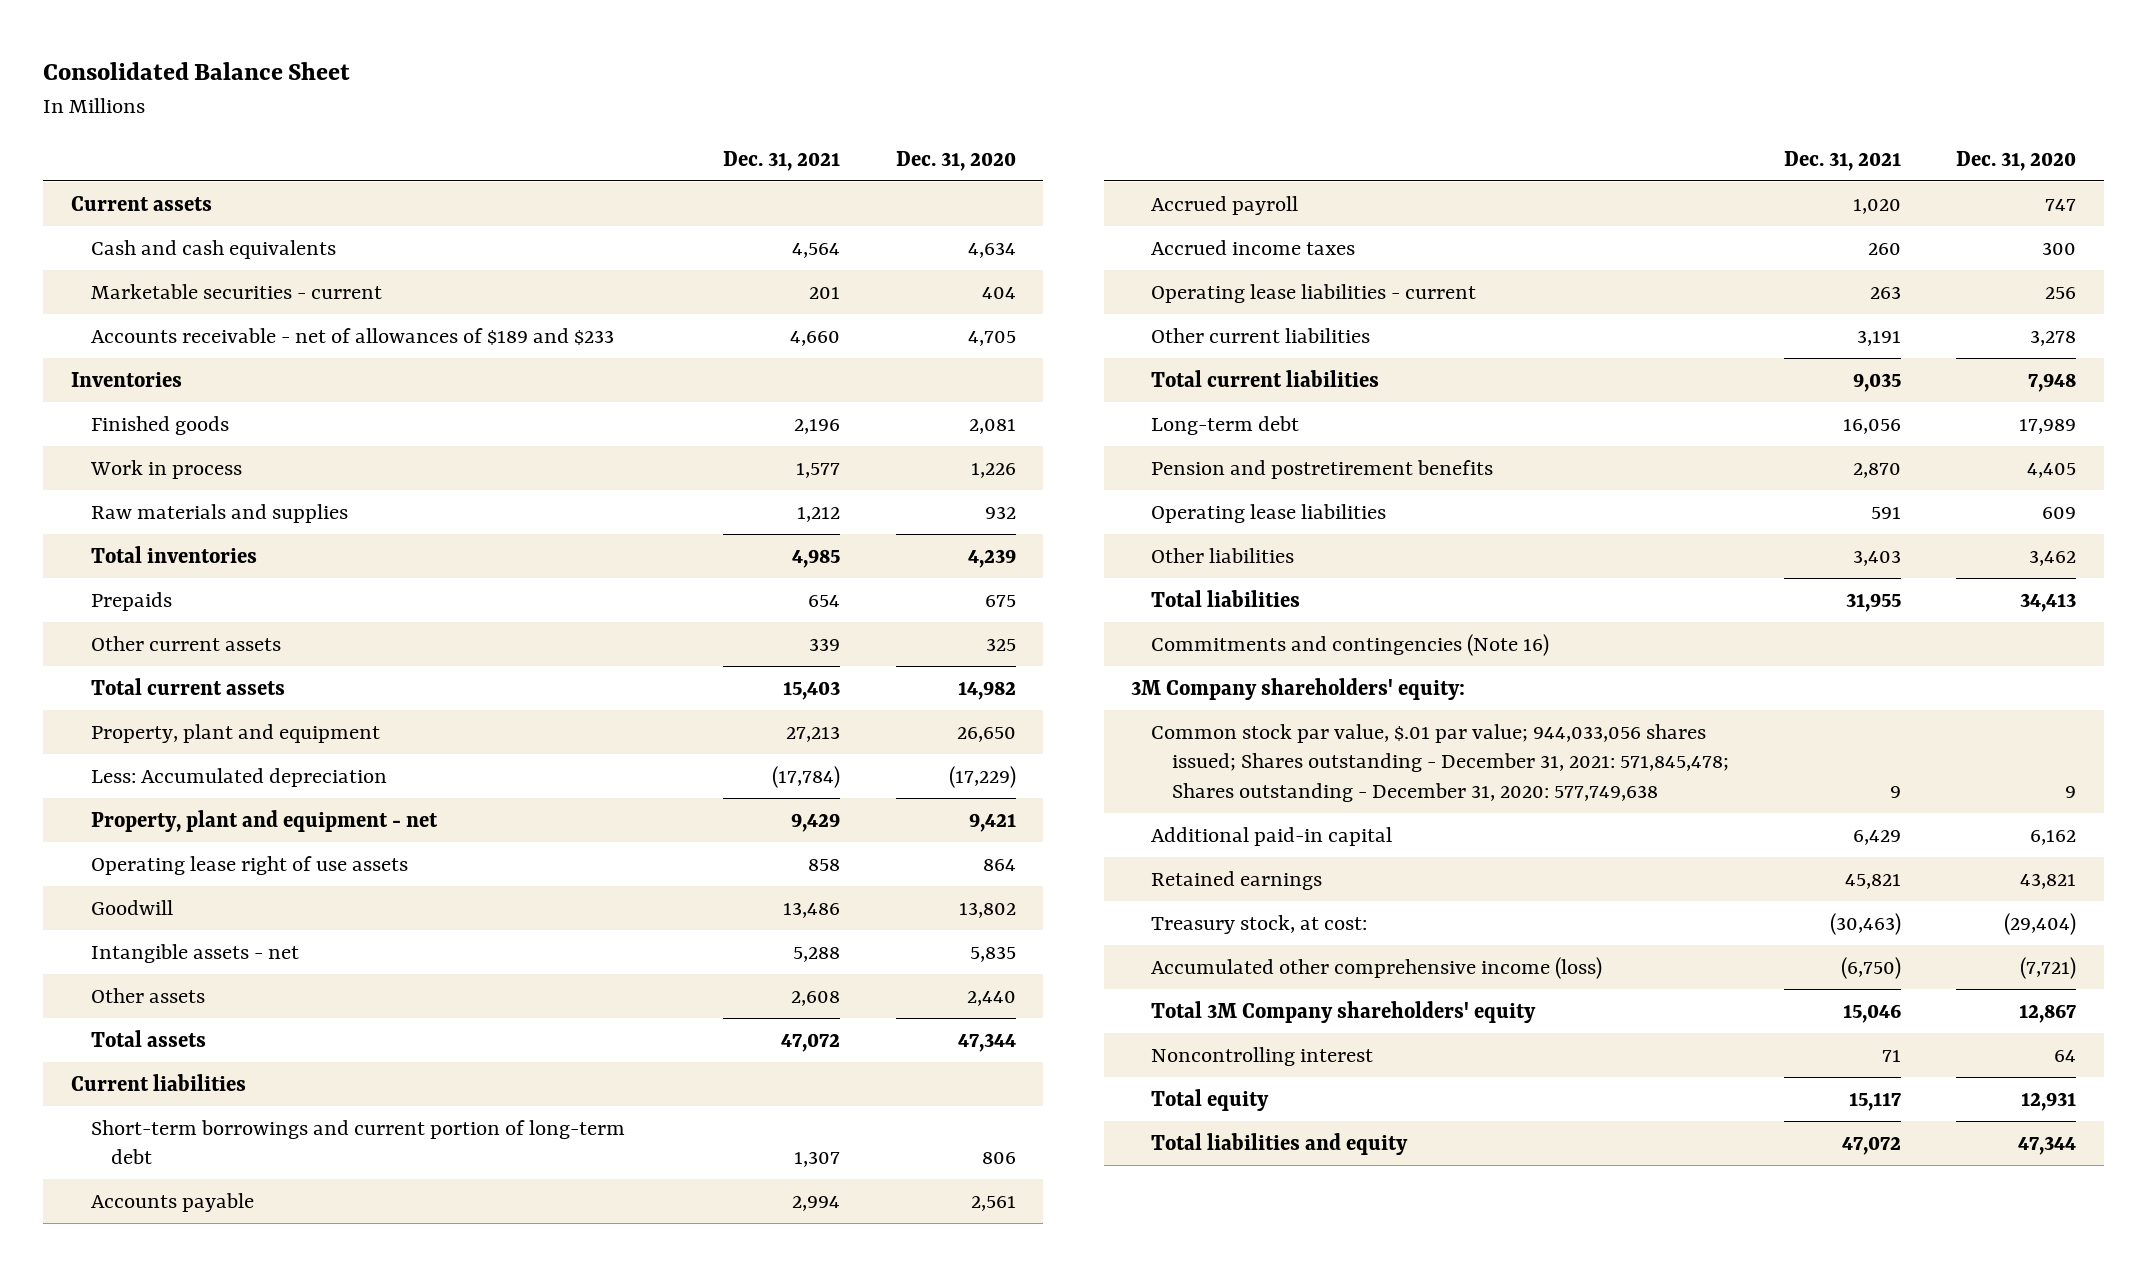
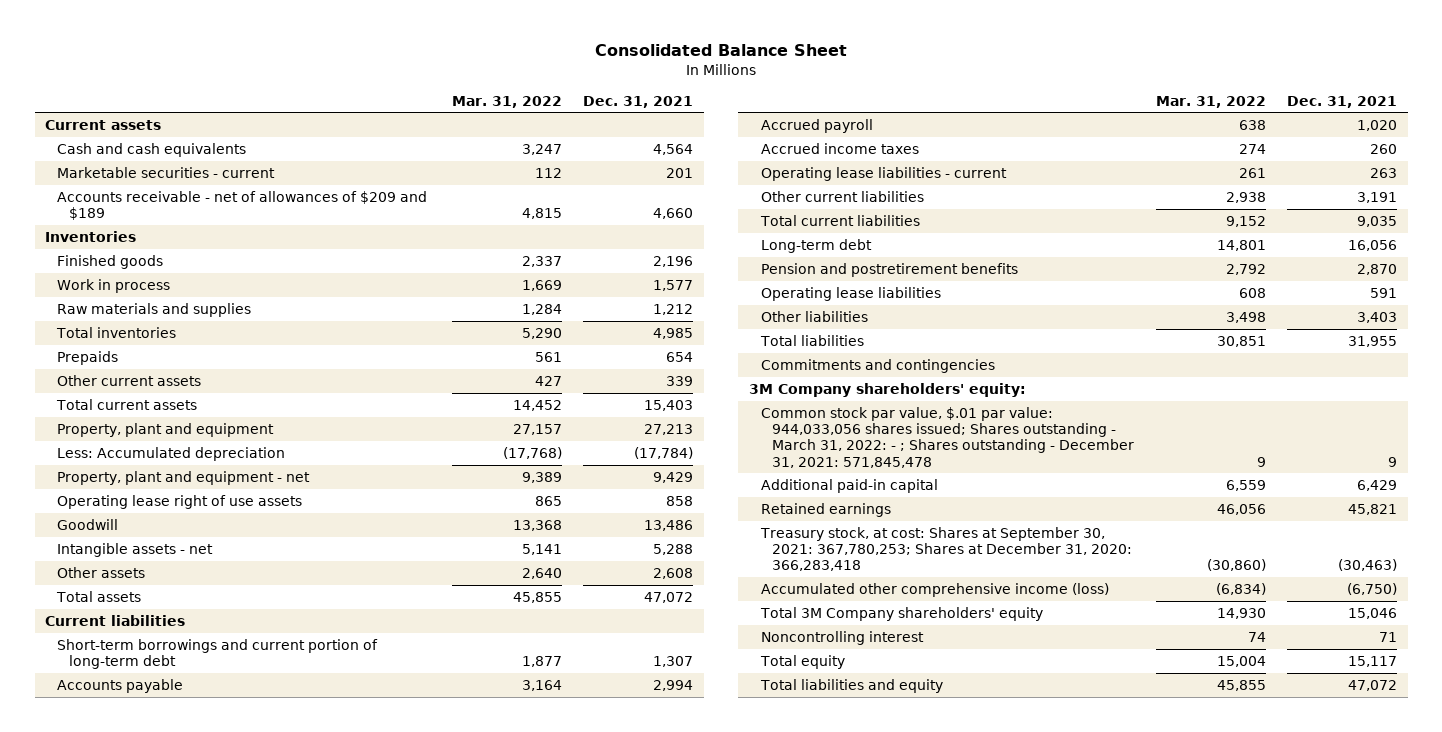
[895,150,1016,171] Dec. 31, 2020 -> none
none -> [451,95,562,108] Mar. 31, 2022
[90,327,614,345] Accounts receivable - net of allowances of $189 and $233 -> [57,190,428,221] Accounts receivable - net of allowances of $209 and $189
[1151,633,1550,656] Commitments and contingencies (Note 16) -> [760,358,995,373] Commitments and contingencies
[1151,723,1729,802] Common stock par value, $.01 par value; 944,033,056 shares issued; Shares outstanding - December 31, 2021: 571,845,478; Shares outstanding - December 31, 2020: 577,749,638 -> [760,406,1135,468] Common stock par value, $.01 par value: 944,033,056 shares issued; Shares outstanding - March 31, 2022: - ; Shares outstanding - December 31, 2021: 571,845,478
[1151,914,1368,934] Treasury stock, at cost: -> [759,526,1133,572] Treasury stock, at cost: Shares at September 30, 2021: 367,780,253; Shares at December 31, 2020: 366,283,418

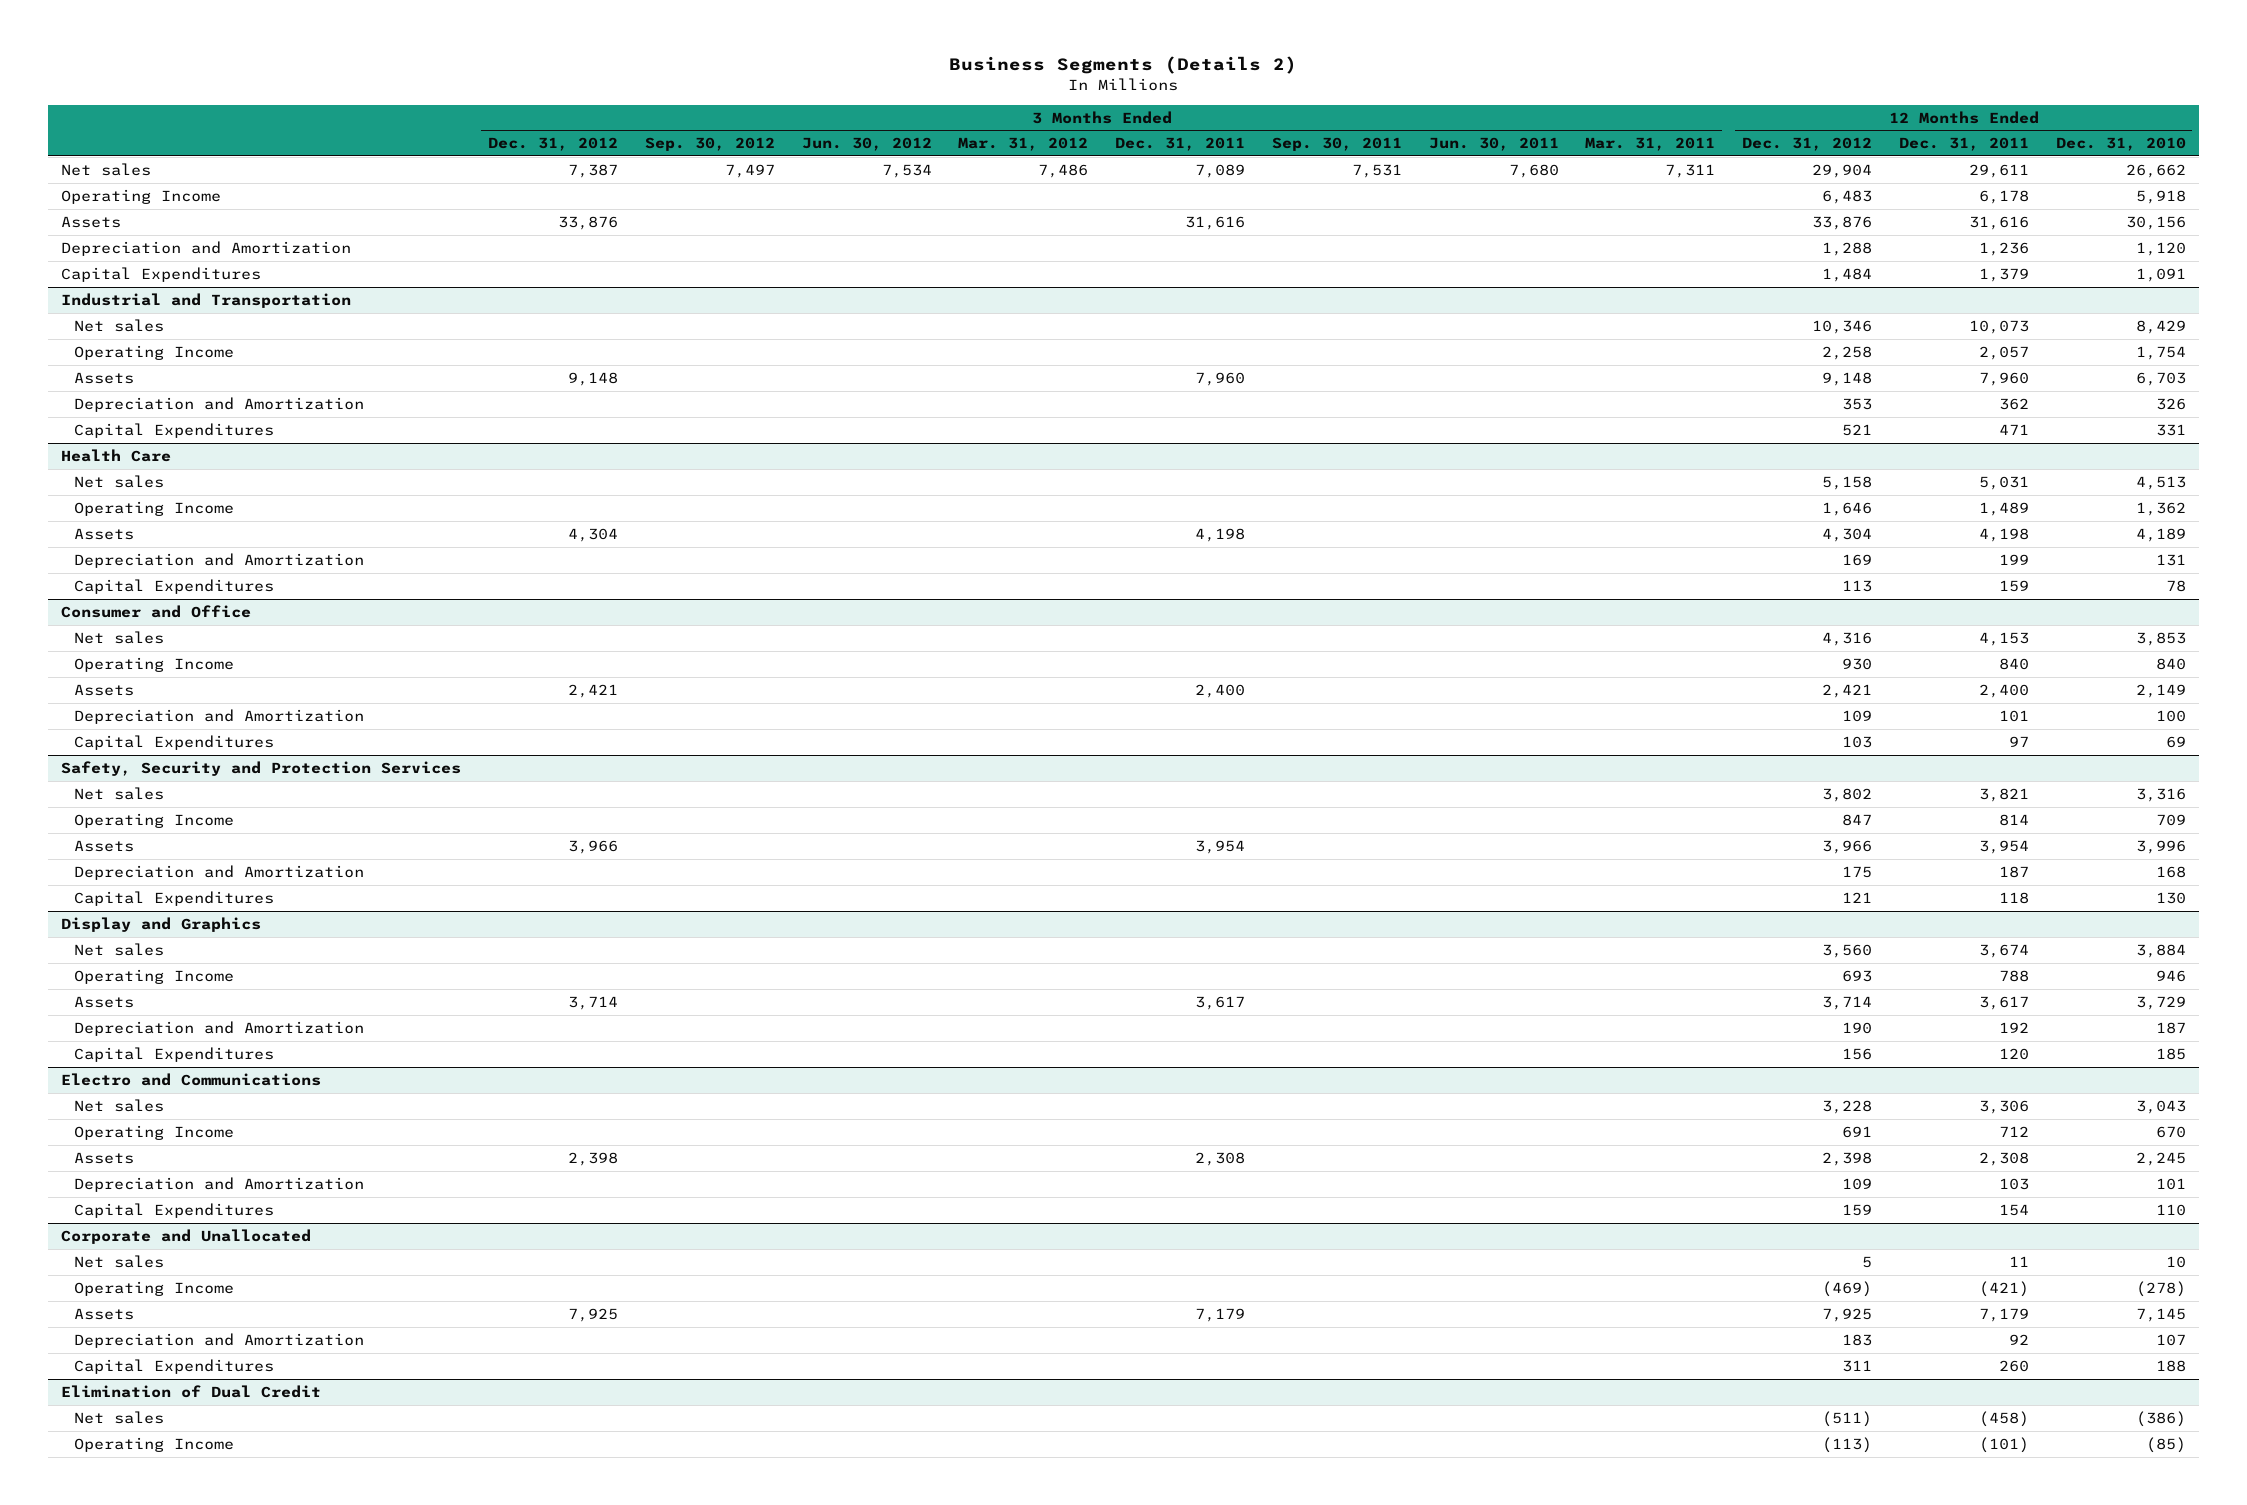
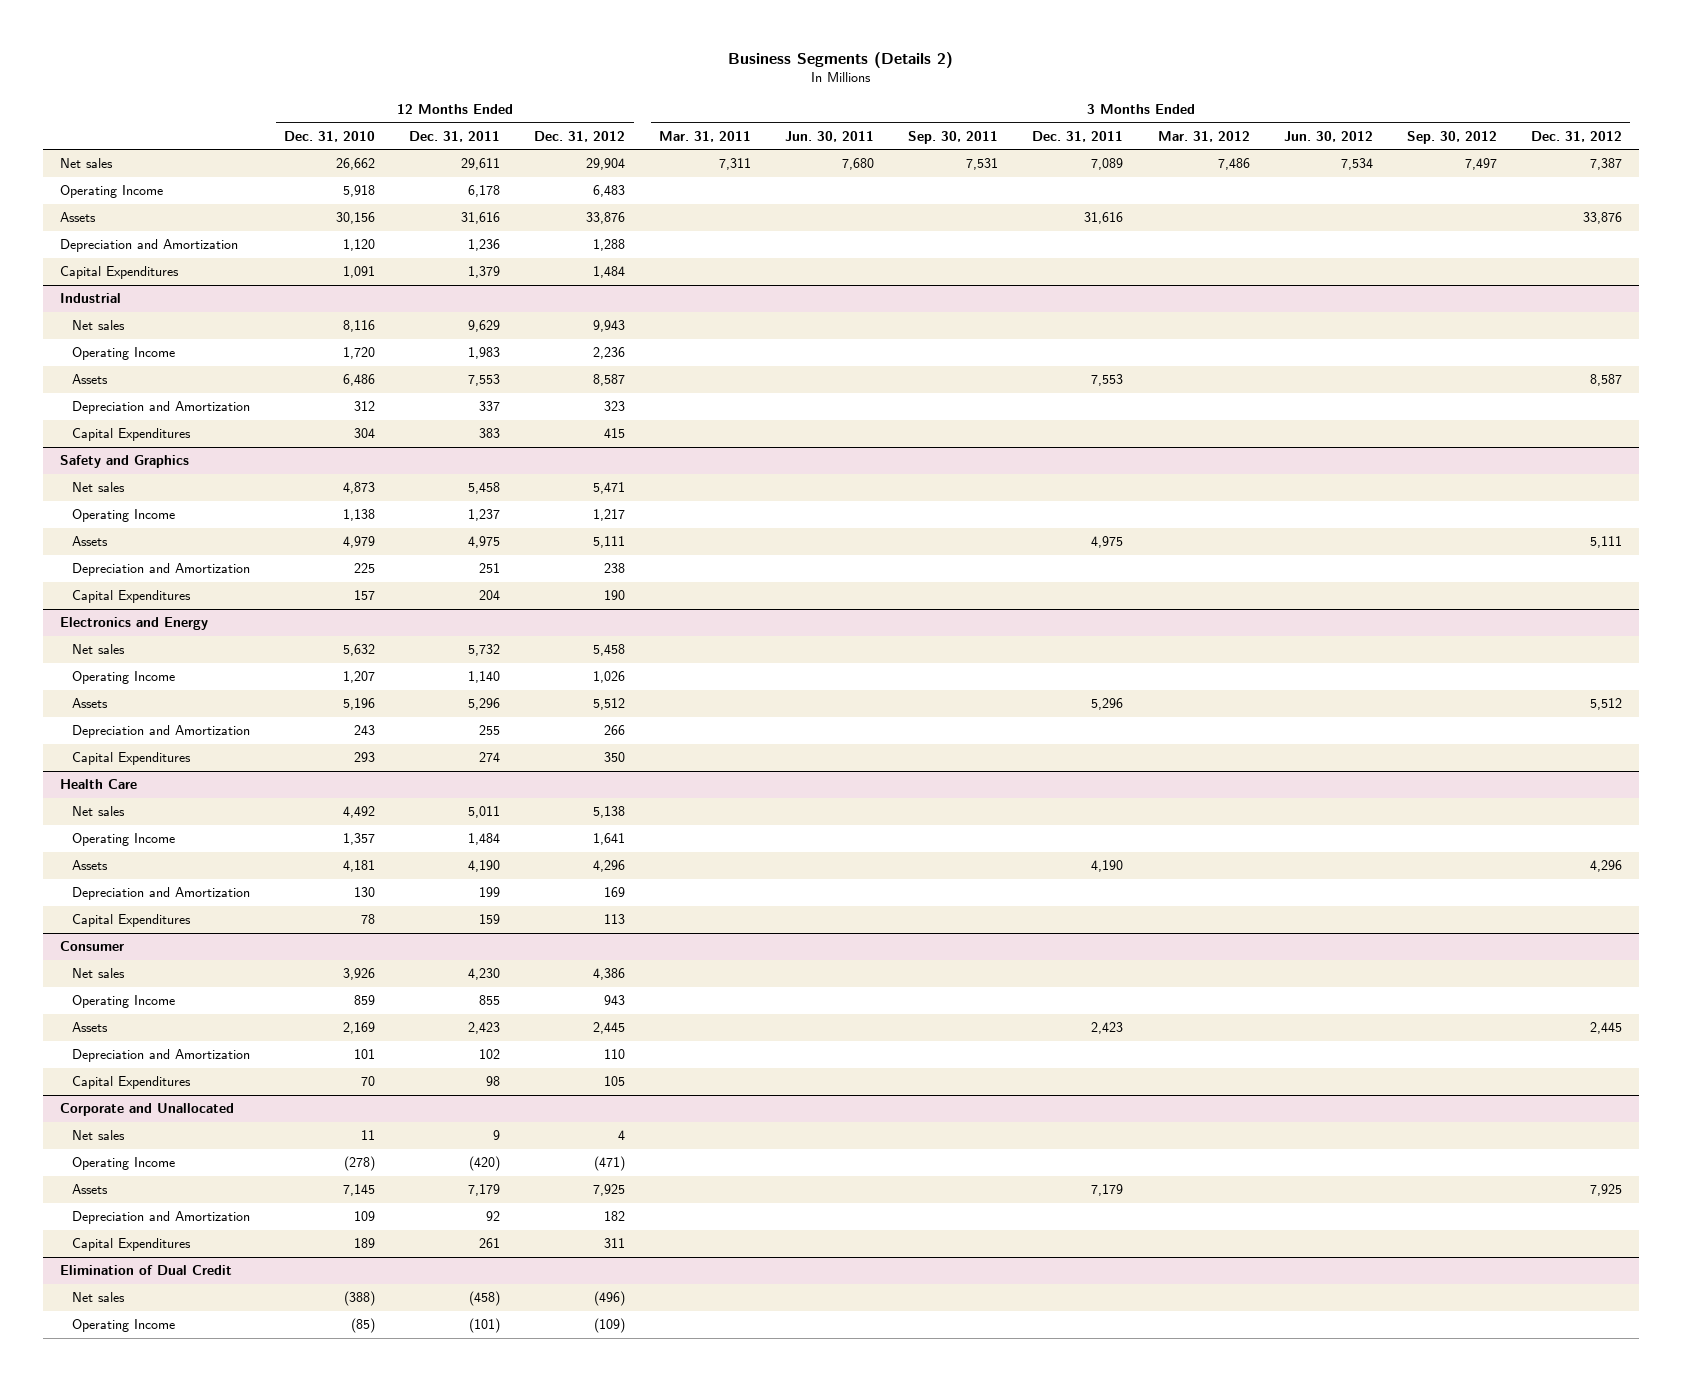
[61,292,352,308] Industrial and Transportation -> none
none -> [60,293,122,304] Industrial
[1812,319,1873,334] 10,346 -> [593,320,626,333] 9,943
[1968,319,2029,334] 10,073 -> [468,320,501,333] 9,629
[2135,319,2186,334] 8,429 -> [343,320,376,333] 8,116
[1822,345,1873,360] 2,258 -> [593,347,626,360] 2,236
[1978,345,2029,360] 2,057 -> [468,347,501,360] 1,983
[2135,345,2186,360] 1,754 -> [343,347,376,360] 1,720
[568,371,619,386] 9,148 -> [1589,374,1622,387] 8,587
[1195,371,1246,386] 7,960 -> [1091,374,1124,387] 7,553
[1822,371,1873,386] 9,148 -> [593,374,626,387] 8,587
[1978,371,2029,386] 7,960 -> [468,374,501,387] 7,553
[2135,371,2186,386] 6,703 -> [343,374,376,387] 6,486
[1842,397,1873,410] 353 -> [604,401,626,412] 323
[1998,397,2029,410] 362 -> [479,401,501,412] 337
[2155,397,2186,410] 326 -> [354,401,376,412] 312
[1842,423,1873,436] 521 -> [604,428,626,439] 415
[1998,423,2029,435] 471 -> [479,428,501,439] 383
[2155,423,2186,436] 331 -> [354,428,376,439] 304
none -> [60,455,190,469] Safety and Graphics
none -> [72,482,126,493] Net sales
none -> [72,509,176,523] Operating Income
none -> [72,536,109,547] Assets
none -> [72,563,251,577] Depreciation and Amortization
none -> [72,590,192,604] Capital Expenditures
none -> [60,617,209,631] Electronics and Energy
none -> [72,644,126,655] Net sales
none -> [72,671,176,685] Operating Income
none -> [72,698,109,709] Assets
none -> [72,725,251,739] Depreciation and Amortization
none -> [72,752,192,766] Capital Expenditures
[1822,475,1873,490] 5,158 -> [593,806,626,819] 5,138
[1978,475,2029,490] 5,031 -> [468,806,501,819] 5,011
[2135,475,2186,490] 4,513 -> [343,806,376,819] 4,492
[1822,501,1873,516] 1,646 -> [593,833,626,846] 1,641
[1978,501,2029,516] 1,489 -> [468,833,501,846] 1,484
[2135,501,2186,516] 1,362 -> [343,833,376,846] 1,357
[568,527,619,542] 4,304 -> [1589,860,1622,873] 4,296
[1195,527,1246,542] 4,198 -> [1091,860,1124,873] 4,190
[1822,527,1873,542] 4,304 -> [593,860,626,873] 4,296
[1978,527,2029,542] 4,198 -> [468,860,501,873] 4,190
[2135,527,2186,542] 4,189 -> [343,860,376,873] 4,181
[2155,553,2186,566] 131 -> [354,887,376,898] 130
[61,604,252,618] Consumer and Office -> none
[61,760,462,776] Safety, Security and Protection Services -> none
[73,786,164,800] Net sales -> none
[73,812,234,828] Operating Income -> none
[73,839,134,852] Assets -> none
[73,864,364,880] Depreciation and Amortization -> none
[73,890,274,906] Capital Expenditures -> none
[61,916,262,932] Display and Graphics -> none
[73,942,164,956] Net sales -> none
[73,968,234,984] Operating Income -> none
[73,995,134,1008] Assets -> none
[73,1020,364,1036] Depreciation and Amortization -> none
[73,1046,274,1062] Capital Expenditures -> none
[61,1072,322,1086] Electro and Communications -> none
[73,1098,164,1112] Net sales -> none
[73,1124,234,1140] Operating Income -> none
[73,1151,134,1164] Assets -> none
[73,1176,364,1192] Depreciation and Amortization -> none
[73,1202,274,1218] Capital Expenditures -> none
none -> [60,941,125,952] Consumer
[1822,631,1873,646] 4,316 -> [593,968,626,981] 4,386
[1978,631,2029,646] 4,153 -> [468,968,501,981] 4,230
[2135,631,2186,646] 3,853 -> [343,968,376,981] 3,926
[1842,657,1873,670] 930 -> [604,995,626,1006] 943
[1998,657,2029,670] 840 -> [479,995,501,1006] 855
[2155,657,2186,670] 840 -> [354,995,376,1006] 859
[568,683,619,698] 2,421 -> [1589,1022,1622,1035] 2,445
[1195,683,1246,698] 2,400 -> [1091,1022,1124,1035] 2,423
[1822,683,1873,698] 2,421 -> [593,1022,626,1035] 2,445
[1978,683,2029,698] 2,400 -> [468,1022,501,1035] 2,423
[2135,683,2186,698] 2,149 -> [343,1022,376,1035] 2,169
[1842,709,1873,722] 109 -> [604,1049,626,1060] 110
[1998,709,2029,722] 101 -> [479,1049,501,1060] 102
[2155,709,2186,722] 100 -> [354,1049,376,1060] 101
[1842,735,1873,748] 103 -> [604,1076,626,1087] 105
[2008,735,2029,747] 97 -> [486,1076,501,1087] 98
[2165,735,2186,748] 69 -> [361,1076,376,1087] 70
[1862,1255,1873,1268] 5 -> [618,1130,626,1141] 4
[2008,1255,2029,1267] 11 -> [493,1130,501,1141] 9
[2165,1255,2186,1268] 10 -> [361,1130,376,1141] 11
[1822,1280,1873,1297] (469) -> [594,1156,626,1172] (471)
[1978,1280,2029,1297] (421) -> [469,1156,501,1172] (420)
[1842,1333,1873,1346] 183 -> [604,1211,626,1222] 182
[2155,1333,2186,1346] 107 -> [354,1211,376,1222] 109
[1998,1359,2029,1372] 260 -> [479,1238,501,1249] 261
[2155,1359,2186,1372] 188 -> [354,1238,376,1249] 189
[1822,1410,1873,1427] (511) -> [594,1291,626,1307] (496)
[2135,1410,2186,1427] (386) -> [344,1291,376,1307] (388)
[1822,1436,1873,1453] (113) -> [594,1318,626,1334] (109)

